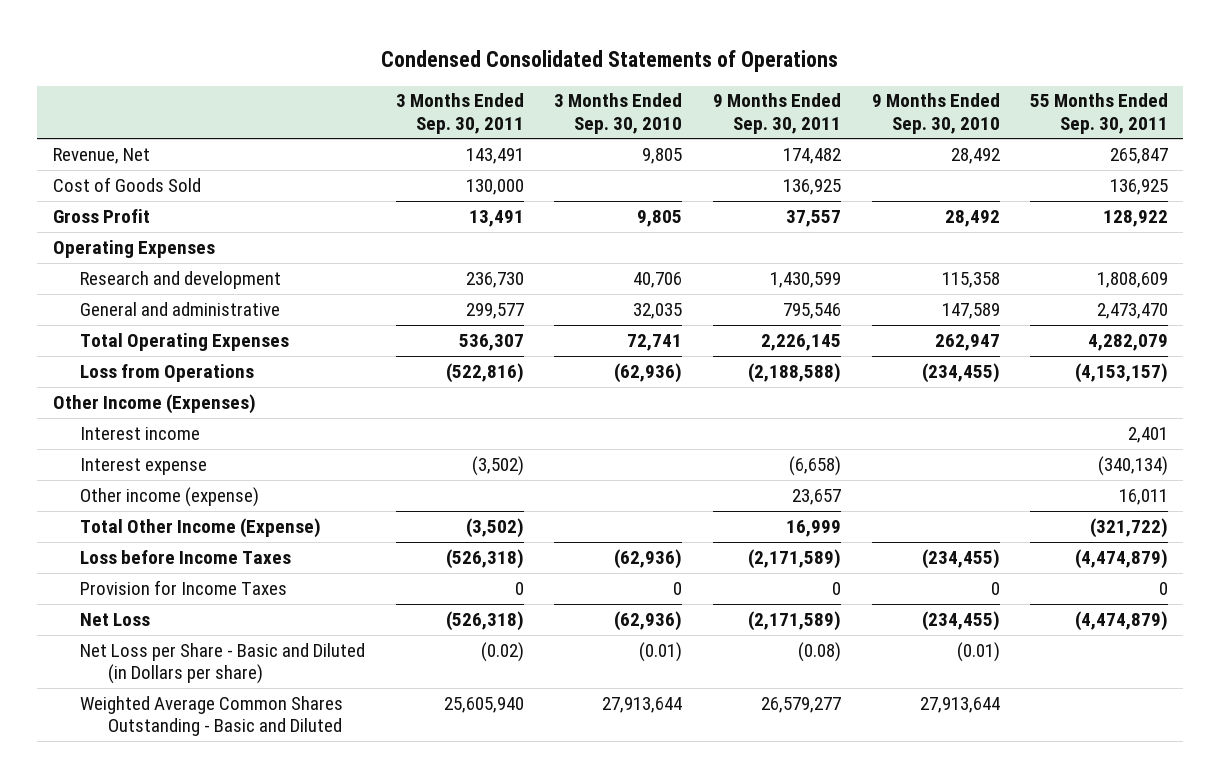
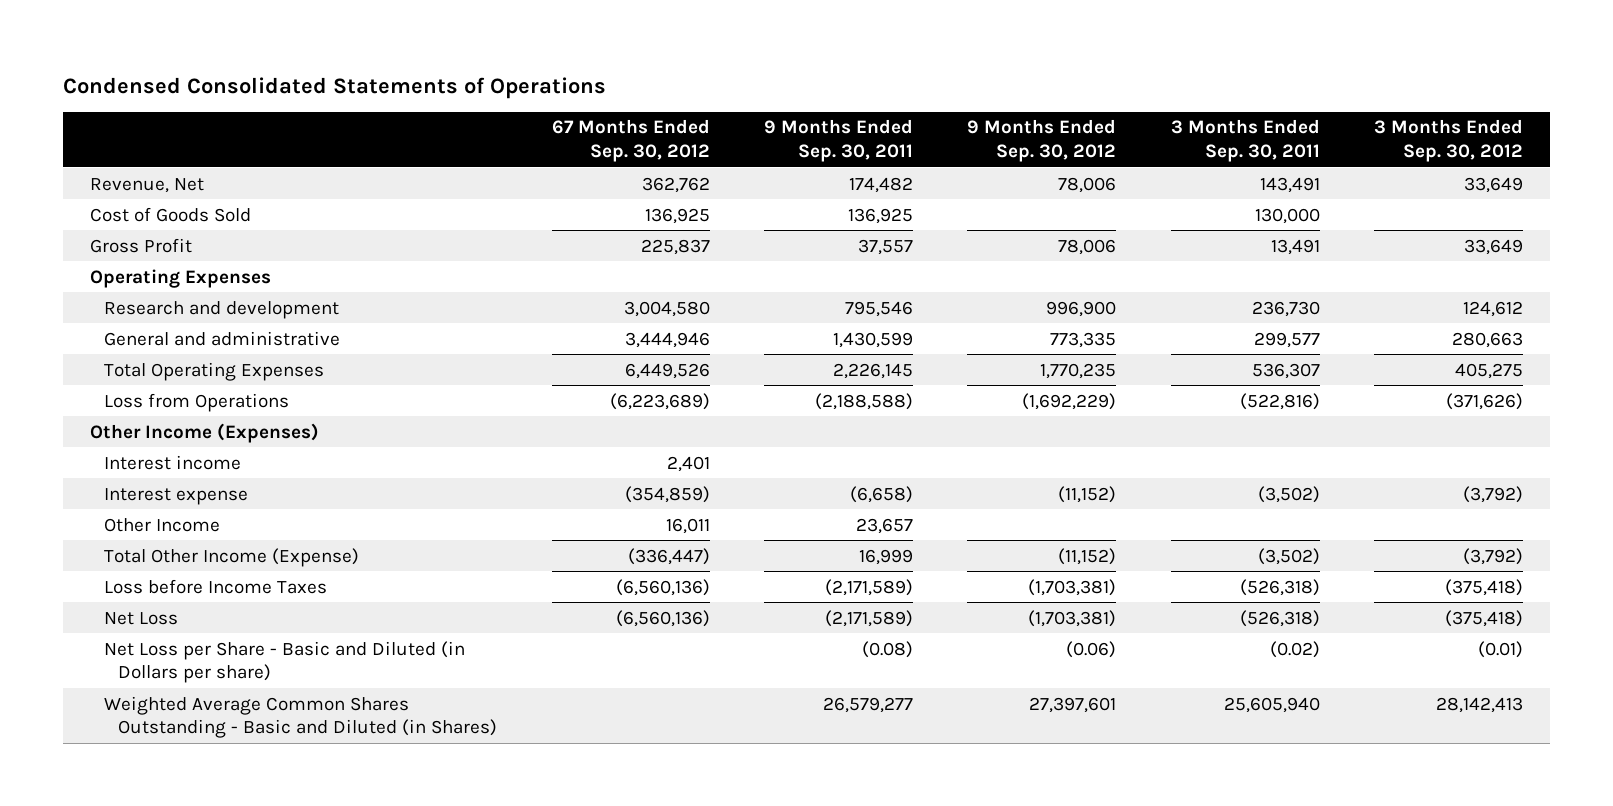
[554,93,683,134] 3 Months Ended Sep. 30, 2010 -> none
[871,93,1000,134] 9 Months Ended Sep. 30, 2010 -> none
[1030,93,1169,134] 55 Months Ended Sep. 30, 2011 -> none
none -> [551,119,710,163] 67 Months Ended Sep. 30, 2012
none -> [967,119,1117,163] 9 Months Ended Sep. 30, 2012
none -> [1374,119,1524,163] 3 Months Ended Sep. 30, 2012
[769,271,841,288] 1,430,599 -> [845,300,914,317] 795,546
[782,302,841,319] 795,546 -> [833,331,914,348] 1,430,599
[80,486,260,507] Other income (expense) -> [104,517,221,532] Other Income
[80,579,288,595] Provision for Income Taxes -> none
[80,695,344,737] Weighted Average Common Shares Outstanding - Basic and Diluted -> [104,695,498,739] Weighted Average Common Shares Outstanding - Basic and Diluted (in Shares)

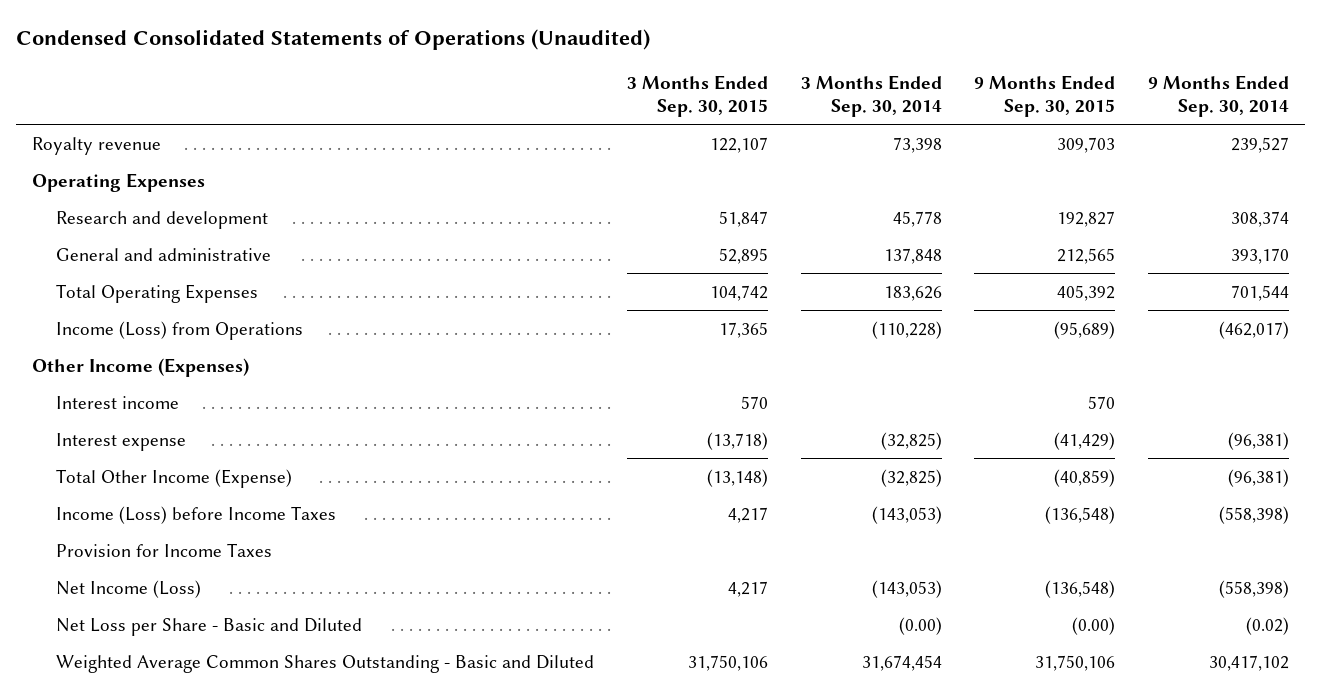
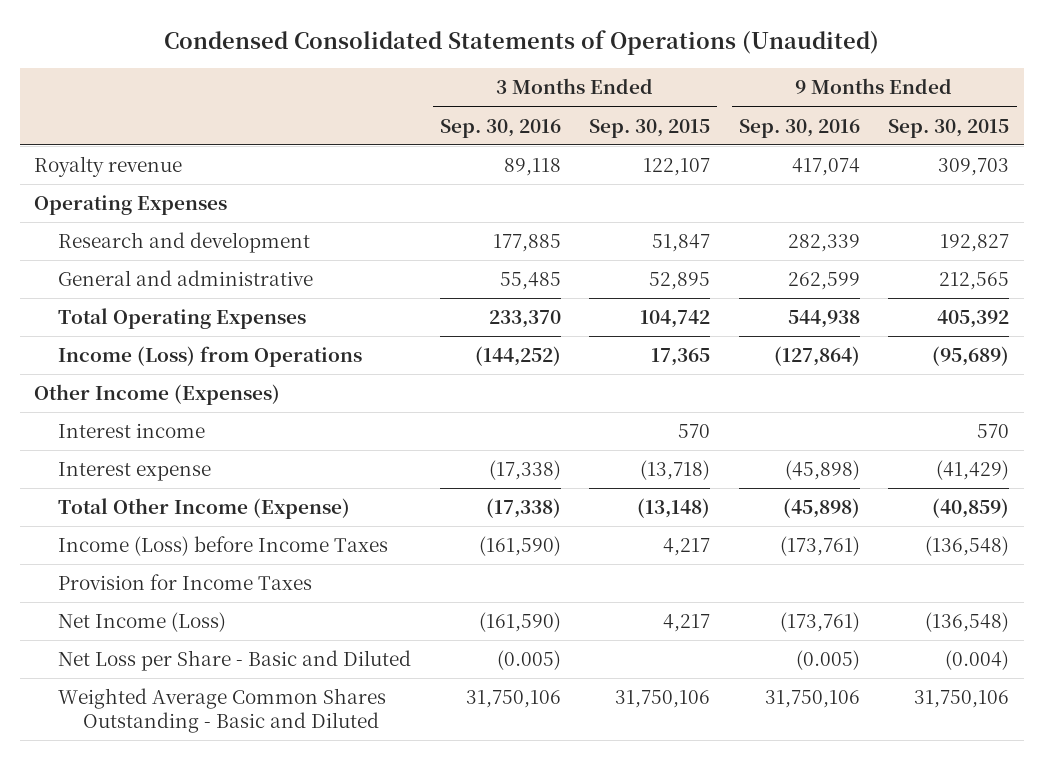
[800,74,942,117] 3 Months Ended Sep. 30, 2014 -> none
[1147,74,1289,117] 9 Months Ended Sep. 30, 2014 -> none
none -> [439,118,561,138] Sep. 30, 2016
none -> [738,118,860,138] Sep. 30, 2016
[1072,616,1116,635] (0.00) -> [945,650,1010,671] (0.004)

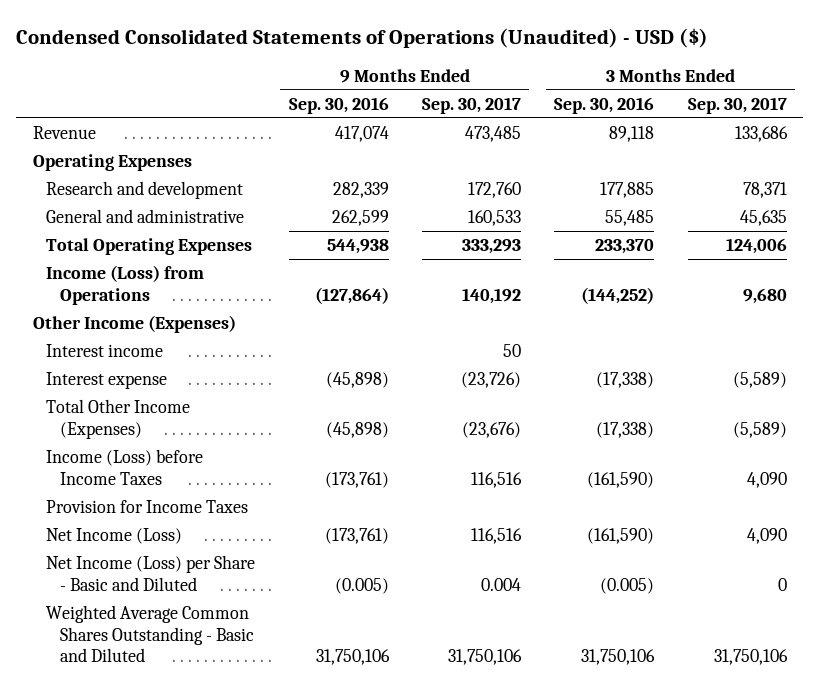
[163,30,879,56] Condensed Consolidated Statements of Operations (Unaudited) -> [15,27,708,48] Condensed Consolidated Statements of Operations (Unaudited) - USD ($)
[589,118,711,138] Sep. 30, 2015 -> none
[888,118,1010,138] Sep. 30, 2015 -> none
none -> [422,96,522,114] Sep. 30, 2017
none -> [687,96,787,114] Sep. 30, 2017
[33,156,182,178] Royalty revenue -> [32,126,96,140] Revenue
[58,498,351,520] Total Other Income (Expense) -> [46,399,191,439] Total Other Income (Expenses)
[58,650,412,672] Net Loss per Share - Basic and Diluted -> [46,555,256,591] Net Income (Loss) per Share - Basic and Diluted

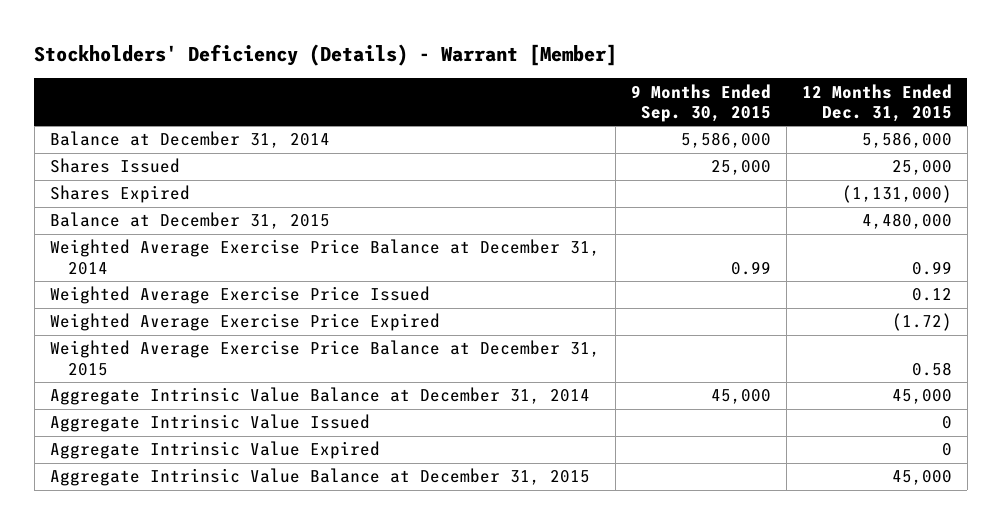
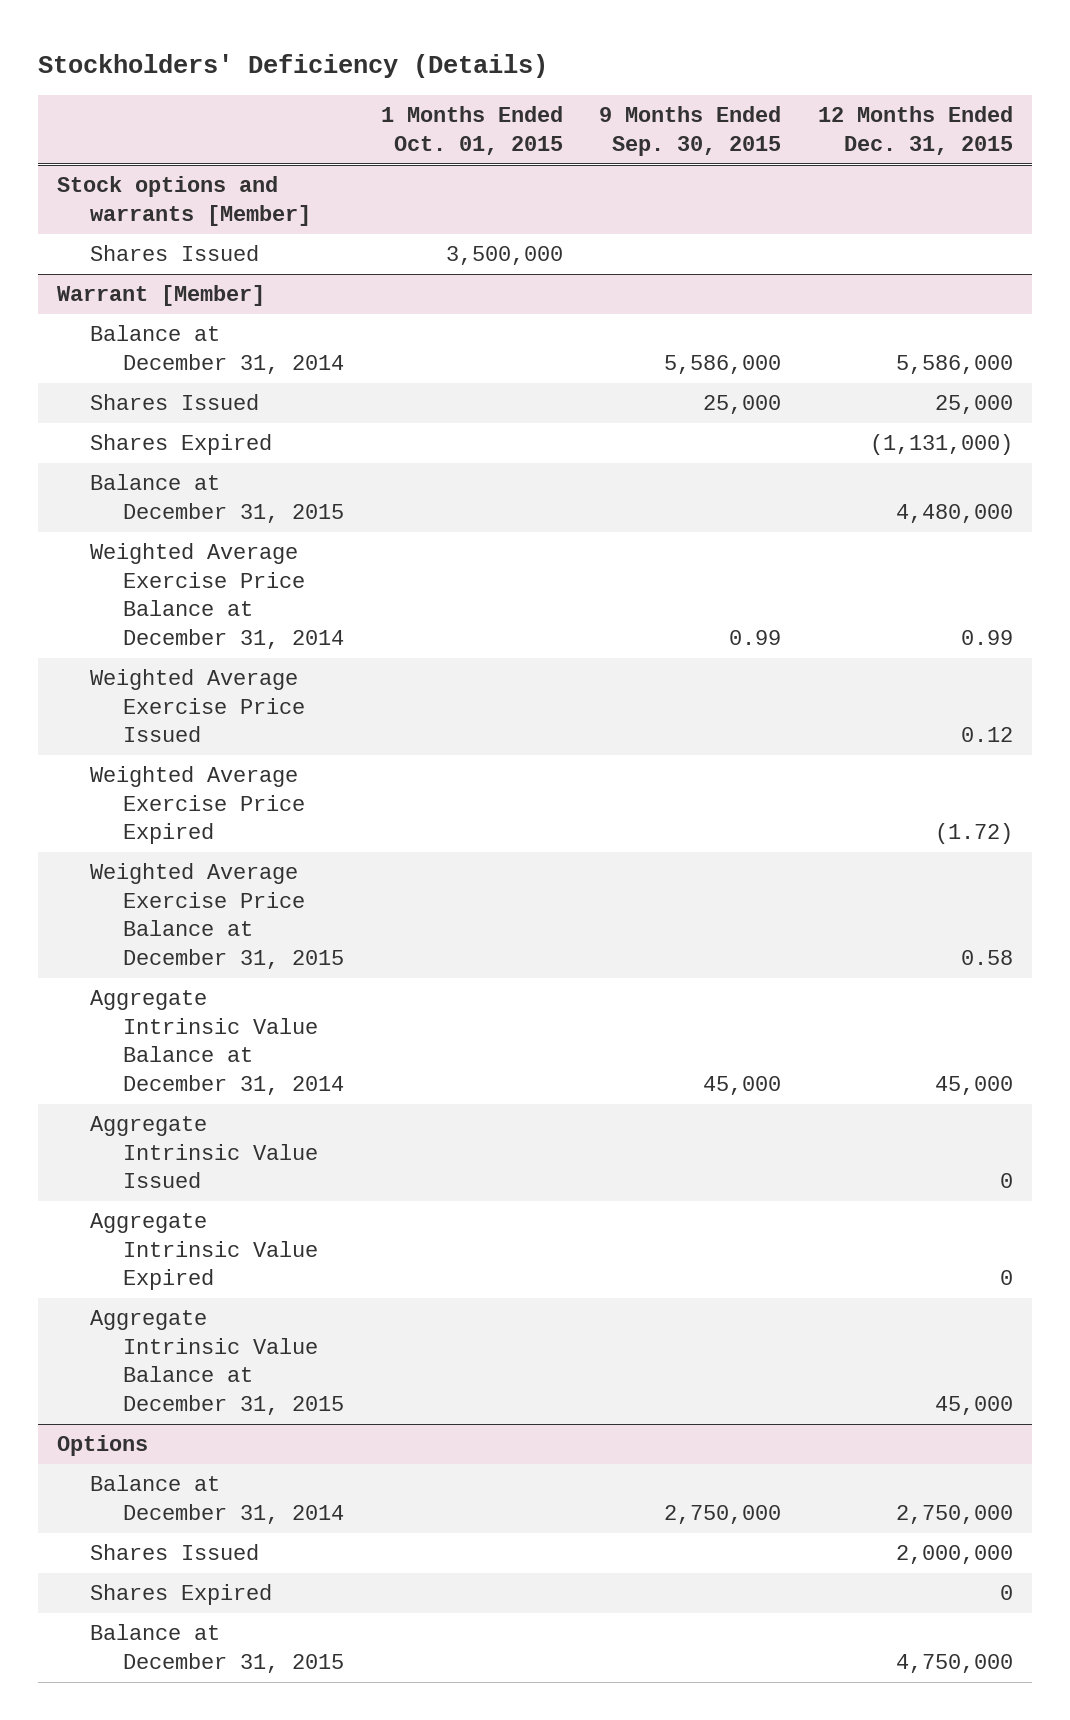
[34,44,618,67] Stockholders' Deficiency (Details) - Warrant [Member] -> [38,53,549,78] Stockholders' Deficiency (Details)
none -> [380,106,563,155] 1 Months Ended Oct. 01, 2015
none -> [56,176,311,226] Stock options and warrants [Member]
none -> [89,245,259,262] Shares Issued
none -> [56,285,265,307] Warrant [Member]
none -> [56,1435,148,1457] Options
none -> [89,1475,344,1524] Balance at December 31, 2014
none -> [89,1544,259,1561] Shares Issued
none -> [89,1584,272,1606] Shares Expired
none -> [89,1624,344,1673] Balance at December 31, 2015

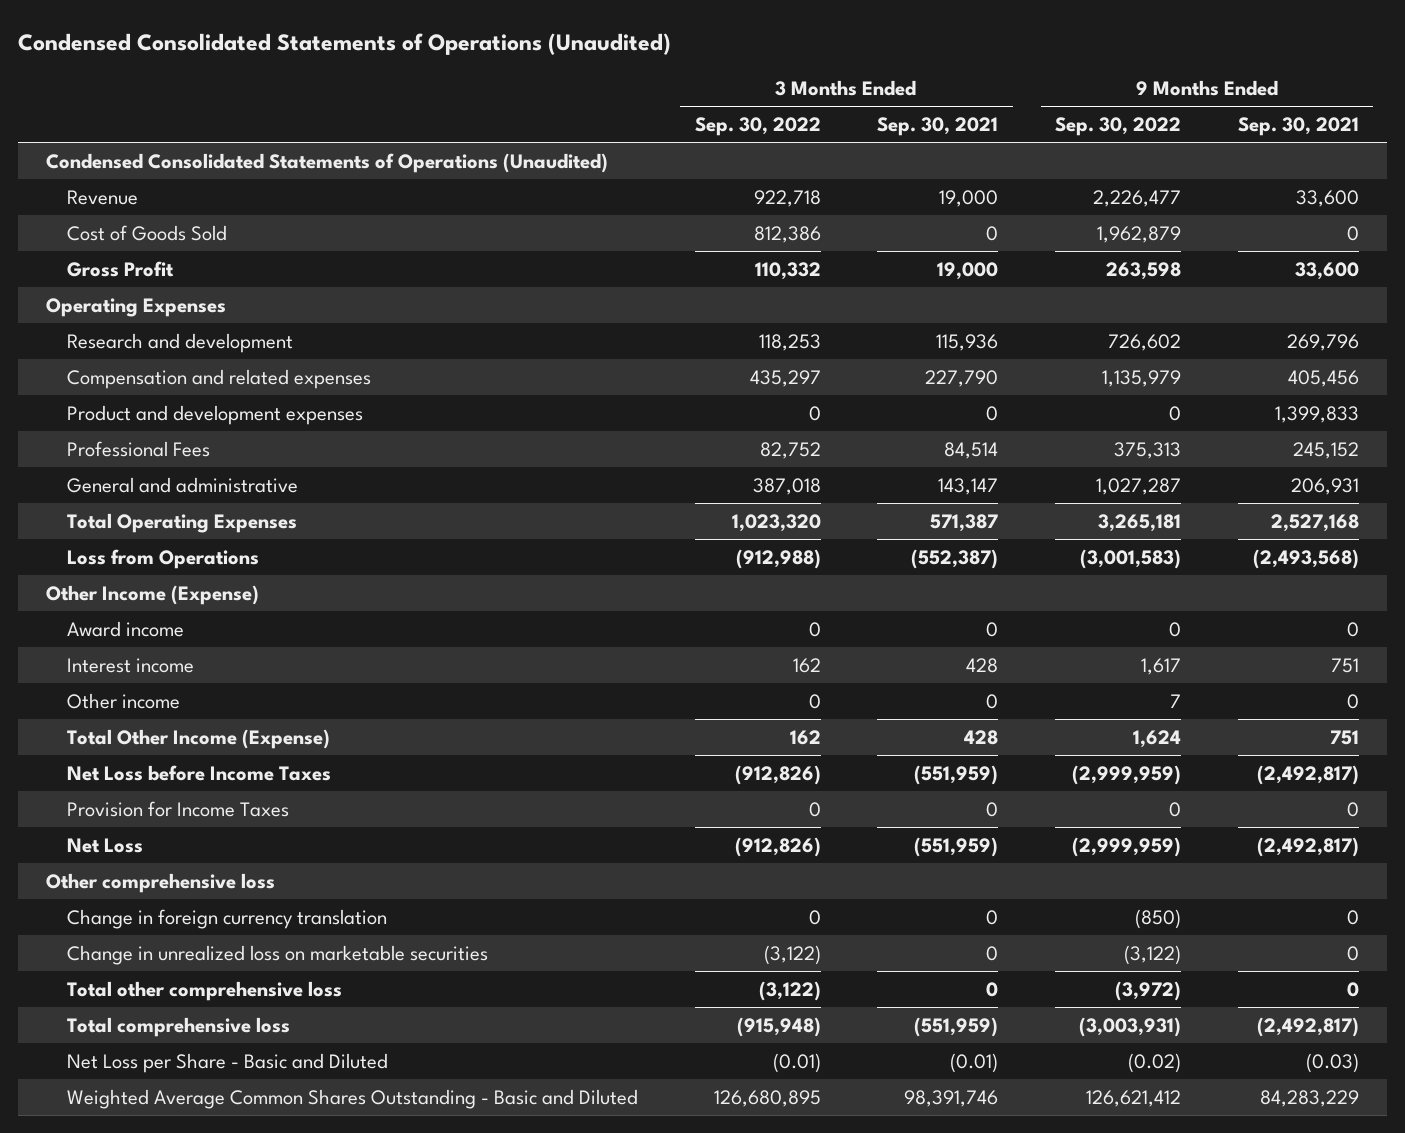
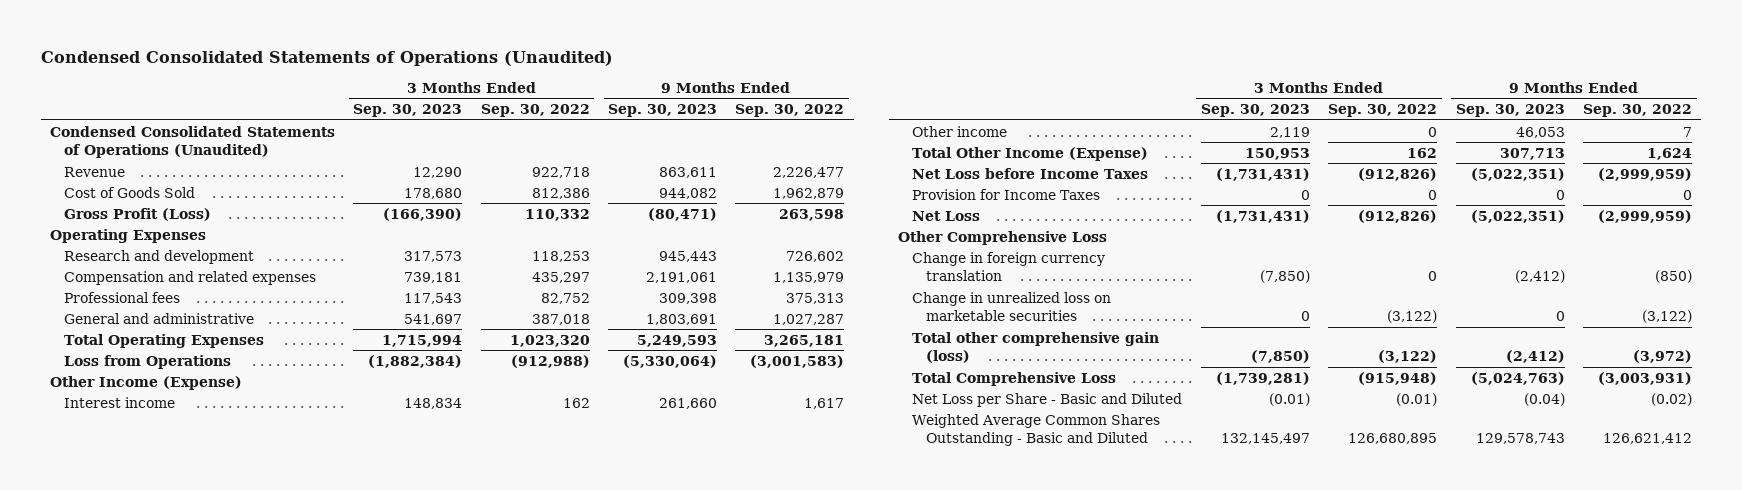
[877,116,999,136] Sep. 30, 2021 -> none
[1237,116,1359,136] Sep. 30, 2021 -> none
none -> [353,104,463,118] Sep. 30, 2023
none -> [608,104,718,118] Sep. 30, 2023
[66,260,174,277] Gross Profit -> [64,207,212,221] Gross Profit (Loss)
[66,404,363,425] Product and development expenses -> none
[66,440,210,457] Professional Fees -> [64,291,181,303] Professional fees
[66,620,184,637] Award income -> none
[45,872,275,893] Other comprehensive loss -> [897,230,1107,245] Other Comprehensive Loss
[66,980,342,1001] Total other comprehensive loss -> [911,331,1159,363] Total other comprehensive gain (loss)
[66,1016,290,1037] Total comprehensive loss -> [911,371,1116,386] Total Comprehensive Loss

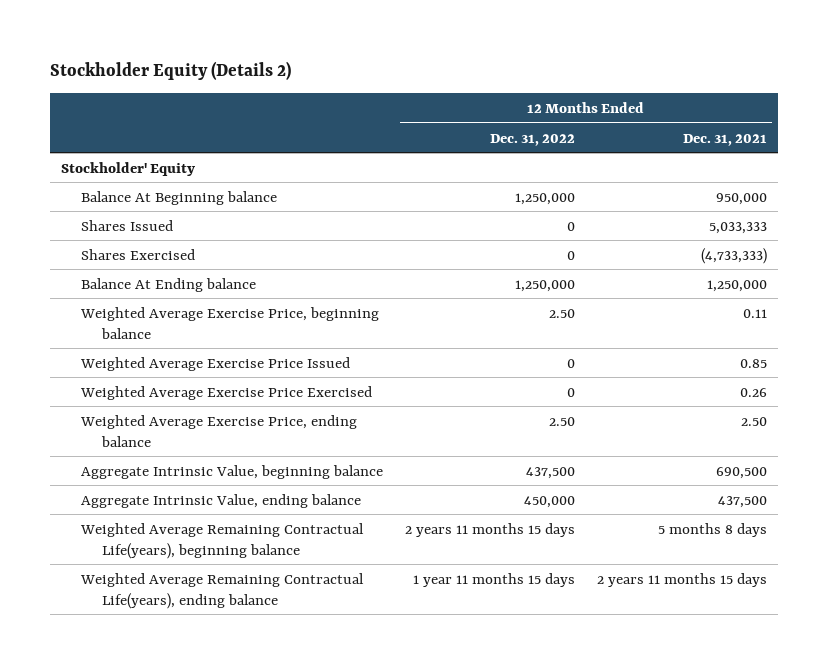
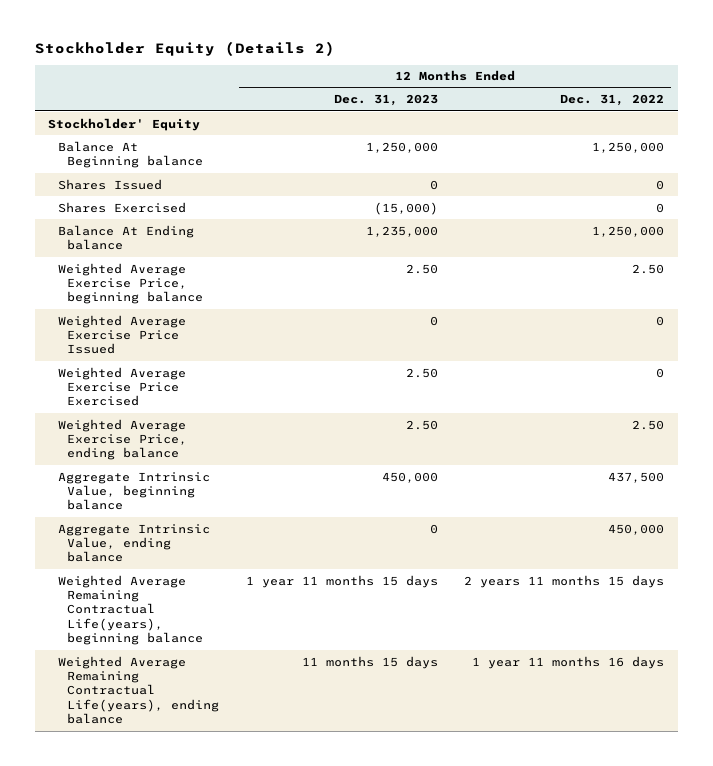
[682,133,767,146] Dec. 31, 2021 -> none
none -> [333,94,438,107] Dec. 31, 2023
[413,572,576,587] 1 year 11 months 15 days -> [472,655,665,669] 1 year 11 months 16 days

